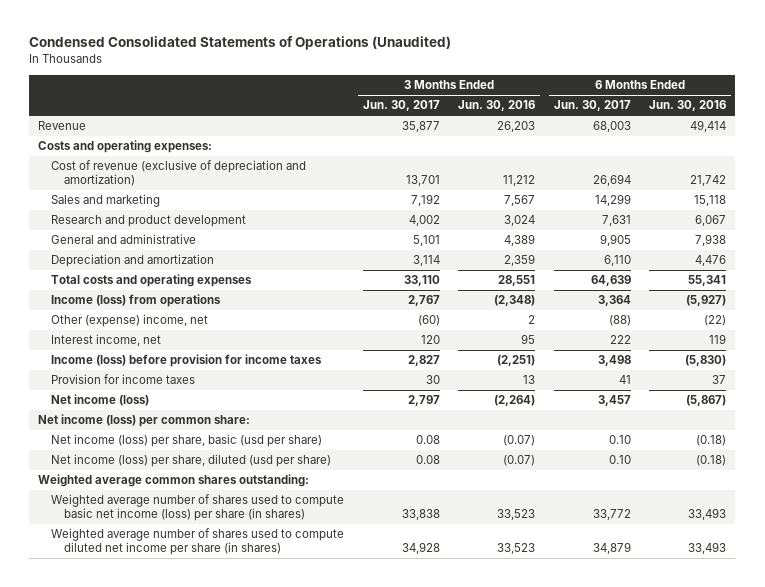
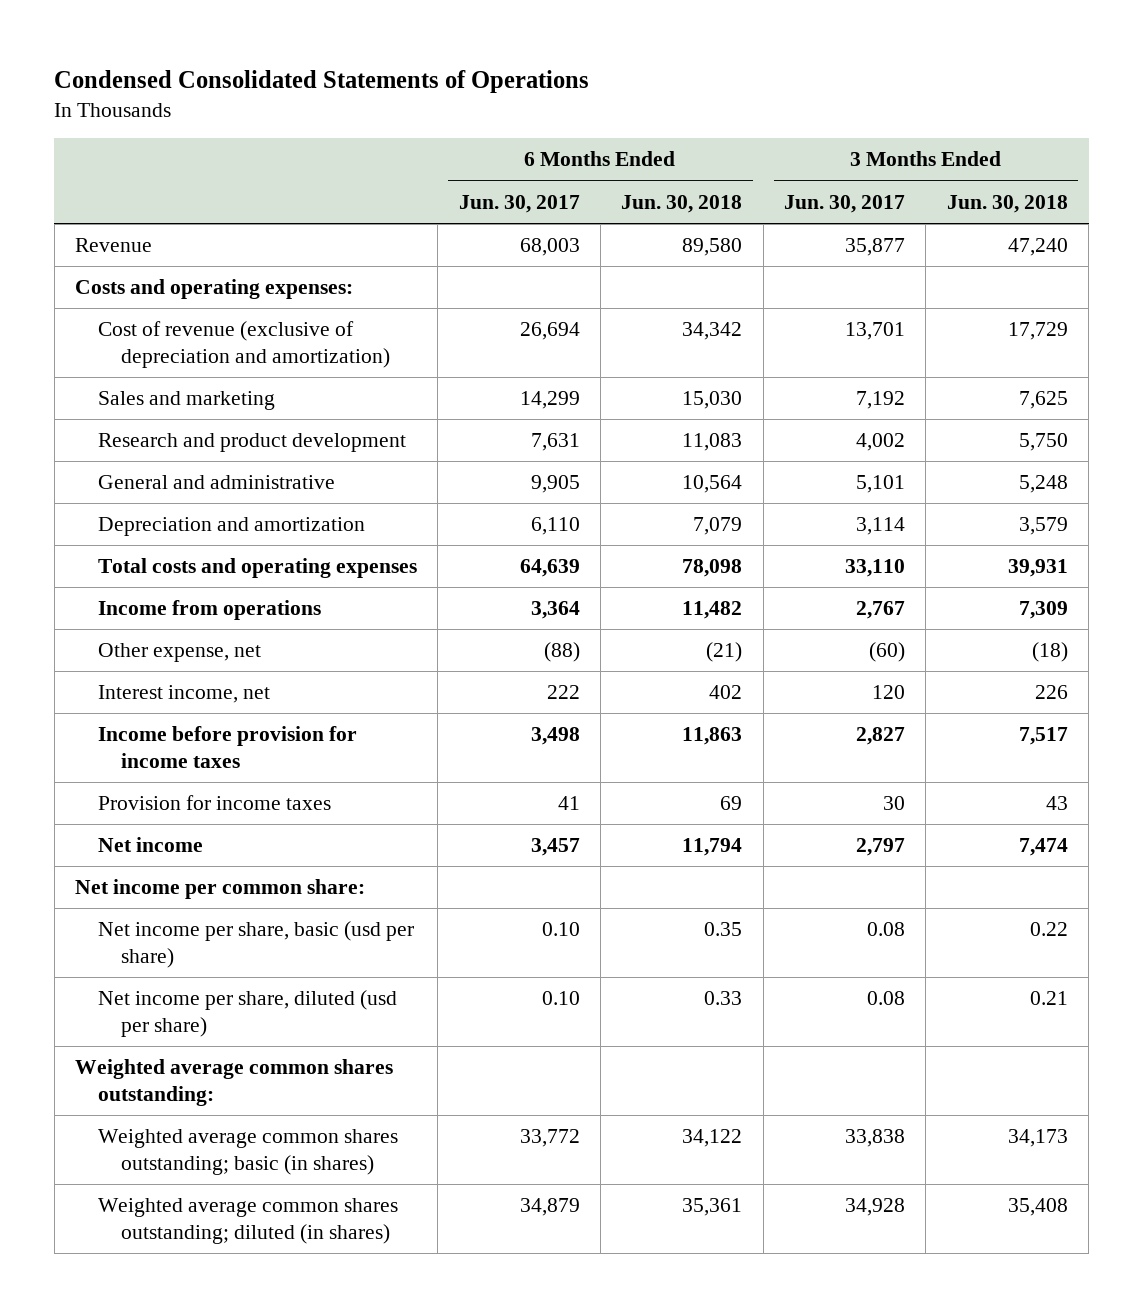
[29,36,452,51] Condensed Consolidated Statements of Operations (Unaudited) -> [54,69,590,93] Condensed Consolidated Statements of Operations
[458,100,536,112] Jun. 30, 2016 -> none
[649,100,727,112] Jun. 30, 2016 -> none
none -> [621,194,743,213] Jun. 30, 2018
none -> [946,194,1068,213] Jun. 30, 2018
[51,294,222,308] Income (loss) from operations -> [97,600,321,621] Income from operations
[51,314,209,328] Other (expense) income, net -> [97,643,261,663] Other expense, net
[51,354,323,368] Income (loss) before provision for income taxes -> [97,726,357,768] Income before provision for income taxes
[51,394,150,407] Net income (loss) -> [97,837,203,853] Net income
[38,414,251,428] Net income (loss) per common share: -> [75,879,366,900] Net income per common share:
[51,434,323,448] Net income (loss) per share, basic (usd per share) -> [97,921,414,968] Net income per share, basic (usd per share)
[51,454,332,468] Net income (loss) per share, diluted (usd per share) -> [97,990,397,1037] Net income per share, diluted (usd per share)
[51,494,345,522] Weighted average number of shares used to compute basic net income (loss) per share (in shares) -> [97,1129,398,1175] Weighted average common shares outstanding; basic (in shares)
[51,528,345,556] Weighted average number of shares used to compute diluted net income per share (in shares) -> [97,1198,398,1244] Weighted average common shares outstanding; diluted (in shares)

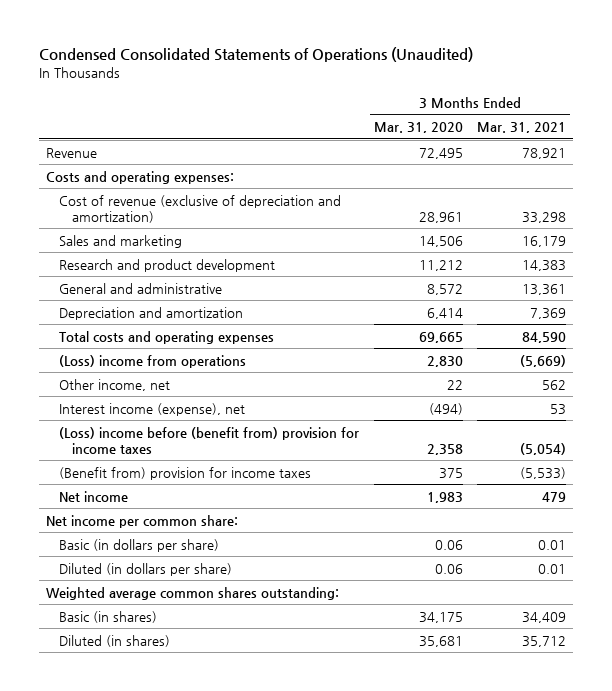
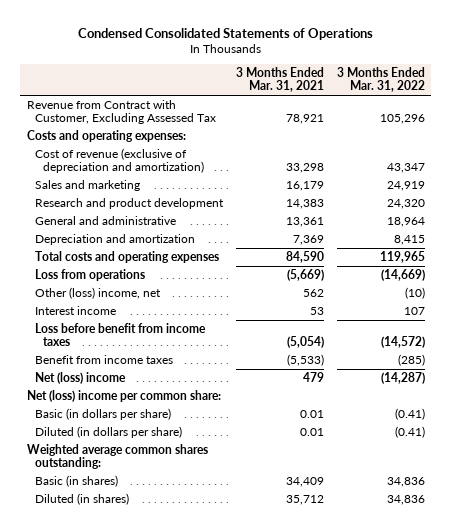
[38,47,473,63] Condensed Consolidated Statements of Operations (Unaudited) -> [77,27,373,40] Condensed Consolidated Statements of Operations
[373,122,463,134] Mar. 31, 2020 -> none
none -> [336,67,425,93] 3 Months Ended Mar. 31, 2022
[46,147,98,158] Revenue -> [26,100,216,125] Revenue from Contract with Customer, Excluding Assessed Tax
[59,354,247,368] (Loss) income from operations -> [34,269,145,282] Loss from operations
[59,378,171,391] Other income, net -> [34,287,161,300] Other (loss) income, net
[59,402,246,416] Interest income (expense), net -> [34,306,116,316] Interest income
[59,426,360,454] (Loss) income before (benefit from) provision for income taxes -> [34,323,206,347] Loss before benefit from income taxes
[59,466,312,480] (Benefit from) provision for income taxes -> [34,355,173,365] Benefit from income taxes
[59,490,129,502] Net income -> [34,372,126,385] Net (loss) income
[46,514,239,528] Net income per common share: -> [26,390,221,403] Net (loss) income per common share:

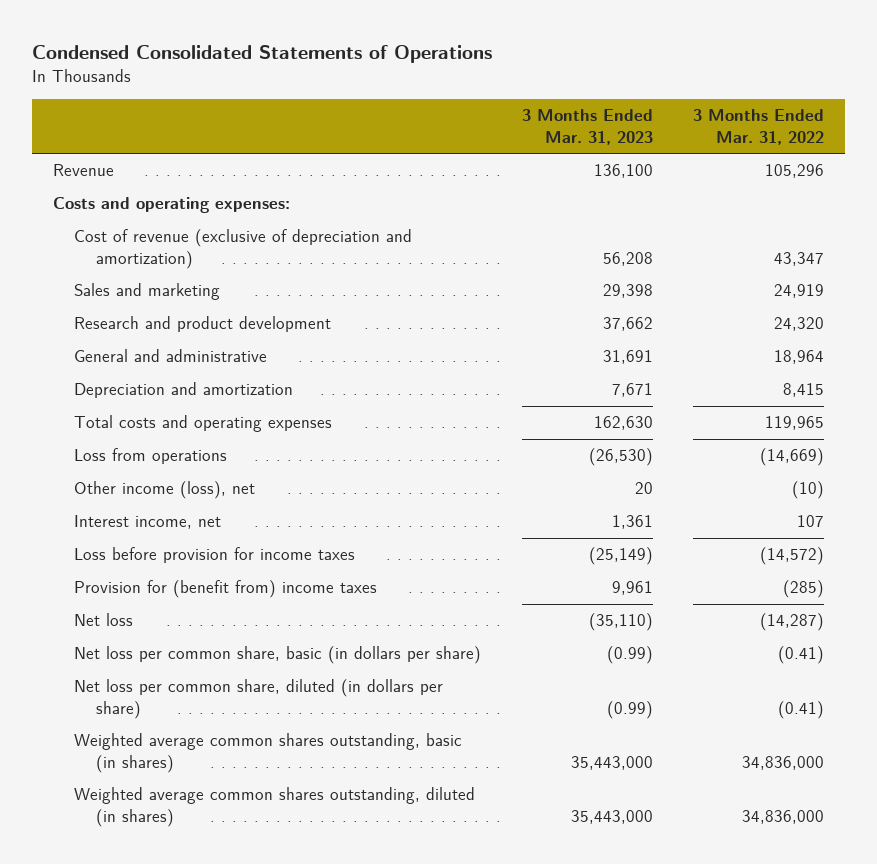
[235,67,324,93] 3 Months Ended Mar. 31, 2021 -> none
none -> [521,109,653,145] 3 Months Ended Mar. 31, 2023
[26,100,216,125] Revenue from Contract with Customer, Excluding Assessed Tax -> [52,164,114,177] Revenue
[26,390,221,403] Net (loss) income per common share: -> none
[26,444,208,470] Weighted average common shares outstanding: -> none
[34,287,161,300] Other (loss) income, net -> [74,481,256,500] Other income (loss), net
[34,306,116,316] Interest income -> [74,515,222,530] Interest income, net
[34,323,206,347] Loss before benefit from income taxes -> [74,547,356,564] Loss before provision for income taxes
[34,355,173,365] Benefit from income taxes -> [74,580,378,599] Provision for (benefit from) income taxes
[34,372,126,385] Net (loss) income -> [74,613,134,627] Net loss
[34,408,171,421] Basic (in dollars per share) -> [74,646,482,665] Net loss per common share, basic (in dollars per share)
[34,426,182,439] Diluted (in dollars per share) -> [74,679,444,719] Net loss per common share, diluted (in dollars per share)
[34,475,118,488] Basic (in shares) -> [74,733,463,773] Weighted average common shares outstanding, basic (in shares)
[386,477,425,488] 34,836 -> [742,755,825,770] 34,836,000
[34,493,129,506] Diluted (in shares) -> [74,787,476,827] Weighted average common shares outstanding, diluted (in shares)
[386,495,425,506] 34,836 -> [742,809,825,824] 34,836,000

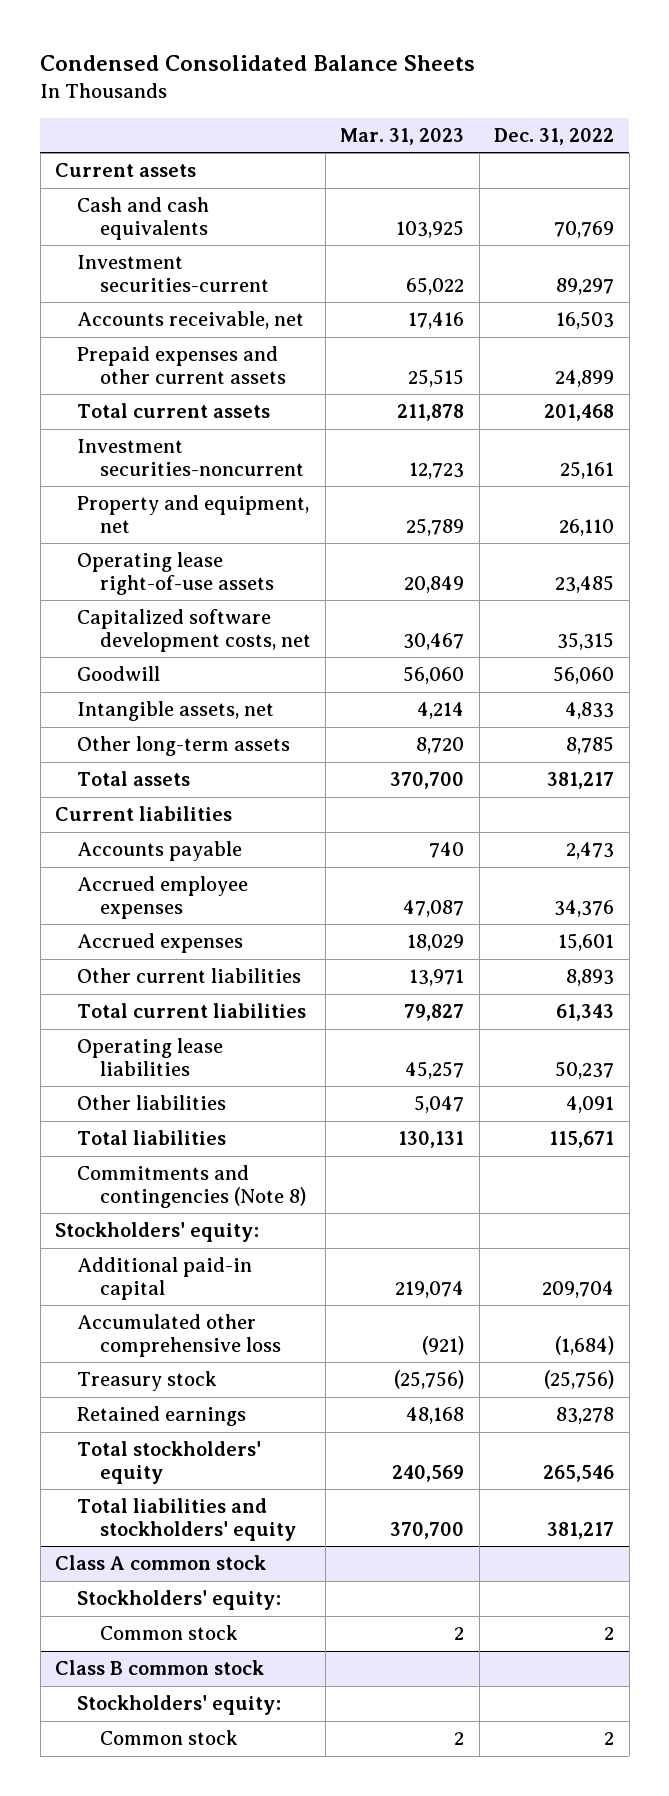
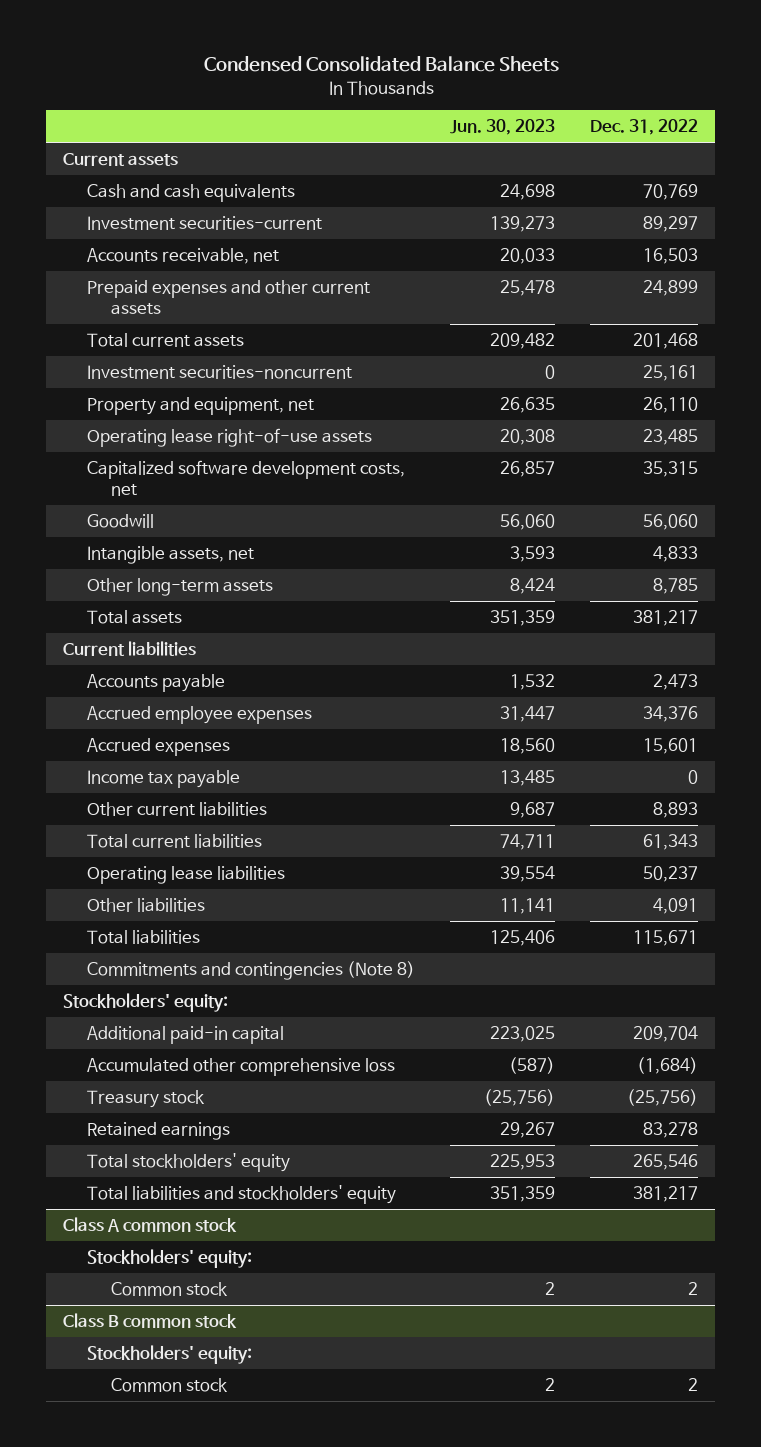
[340,127,465,145] Mar. 31, 2023 -> none
none -> [449,119,555,136] Jun. 30, 2023
none -> [86,770,240,789] Income tax payable

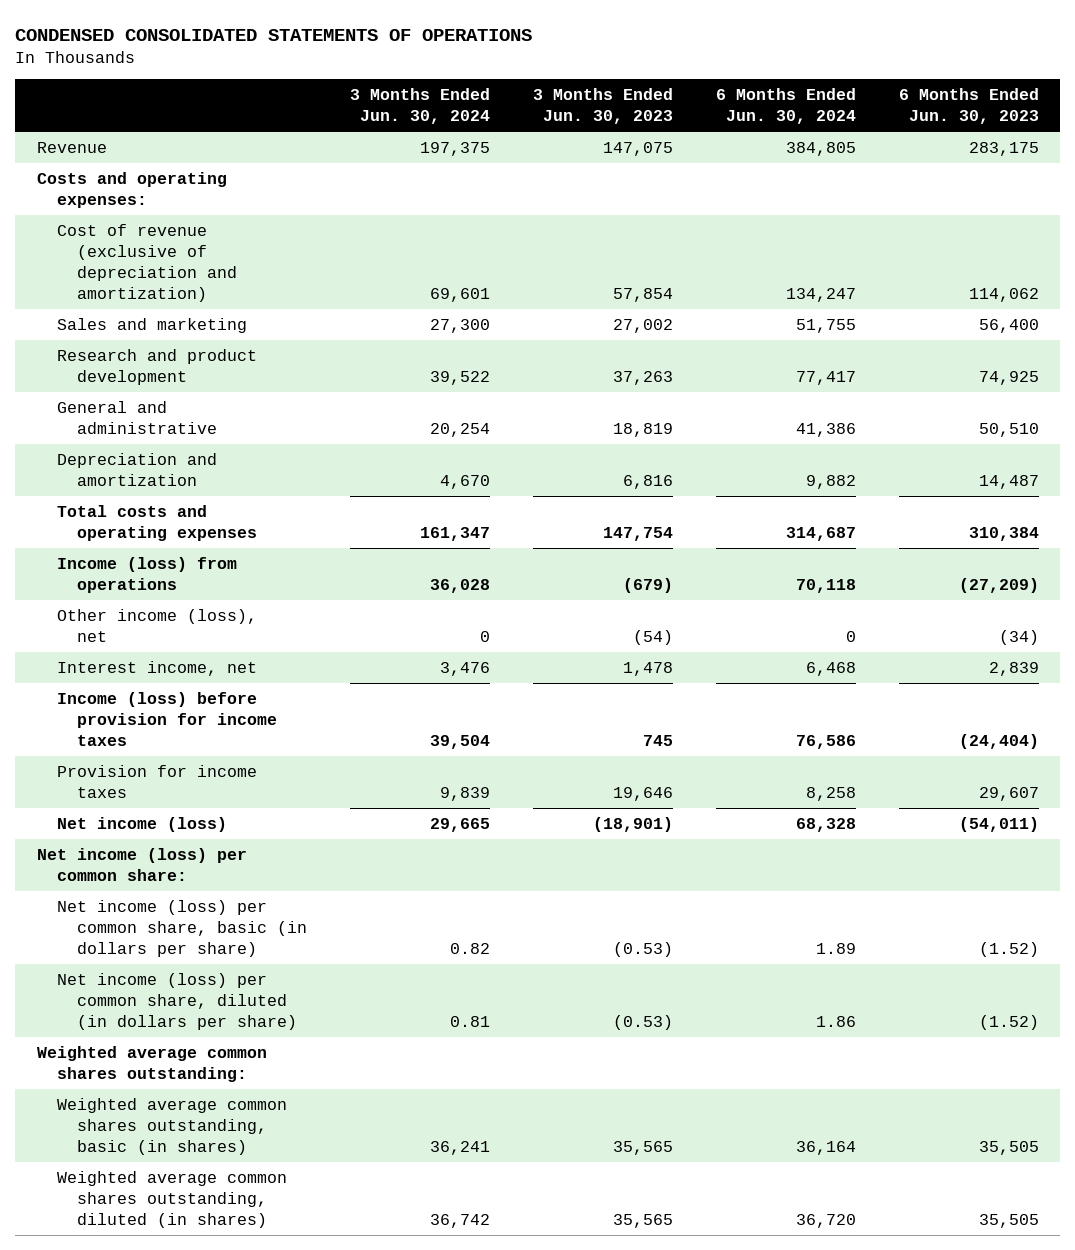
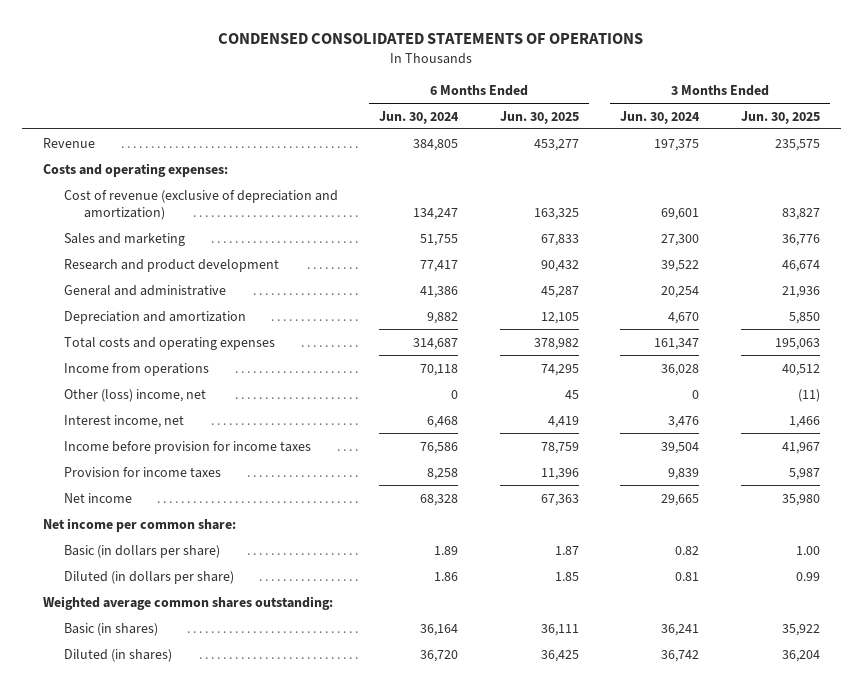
[532,88,673,125] 3 Months Ended Jun. 30, 2023 -> none
[898,88,1039,125] 6 Months Ended Jun. 30, 2023 -> none
none -> [499,110,579,124] Jun. 30, 2025
none -> [740,110,820,124] Jun. 30, 2025
[56,556,237,594] Income (loss) from operations -> [63,362,209,376] Income from operations
[56,608,257,643] Other income (loss), net -> [63,388,206,402] Other (loss) income, net
[56,691,278,747] Income (loss) before provision for income taxes -> [63,440,311,454] Income before provision for income taxes
[56,816,227,832] Net income (loss) -> [63,492,132,503] Net income
[36,847,247,882] Net income (loss) per common share: -> [43,517,237,532] Net income per common share:
[56,899,308,958] Net income (loss) per common share, basic (in dollars per share) -> [63,544,220,558] Basic (in dollars per share)
[56,972,298,1031] Net income (loss) per common share, diluted (in dollars per share) -> [63,570,234,584] Diluted (in dollars per share)
[56,1097,287,1156] Weighted average common shares outstanding, basic (in shares) -> [63,622,158,636] Basic (in shares)
[56,1170,287,1229] Weighted average common shares outstanding, diluted (in shares) -> [63,648,172,662] Diluted (in shares)

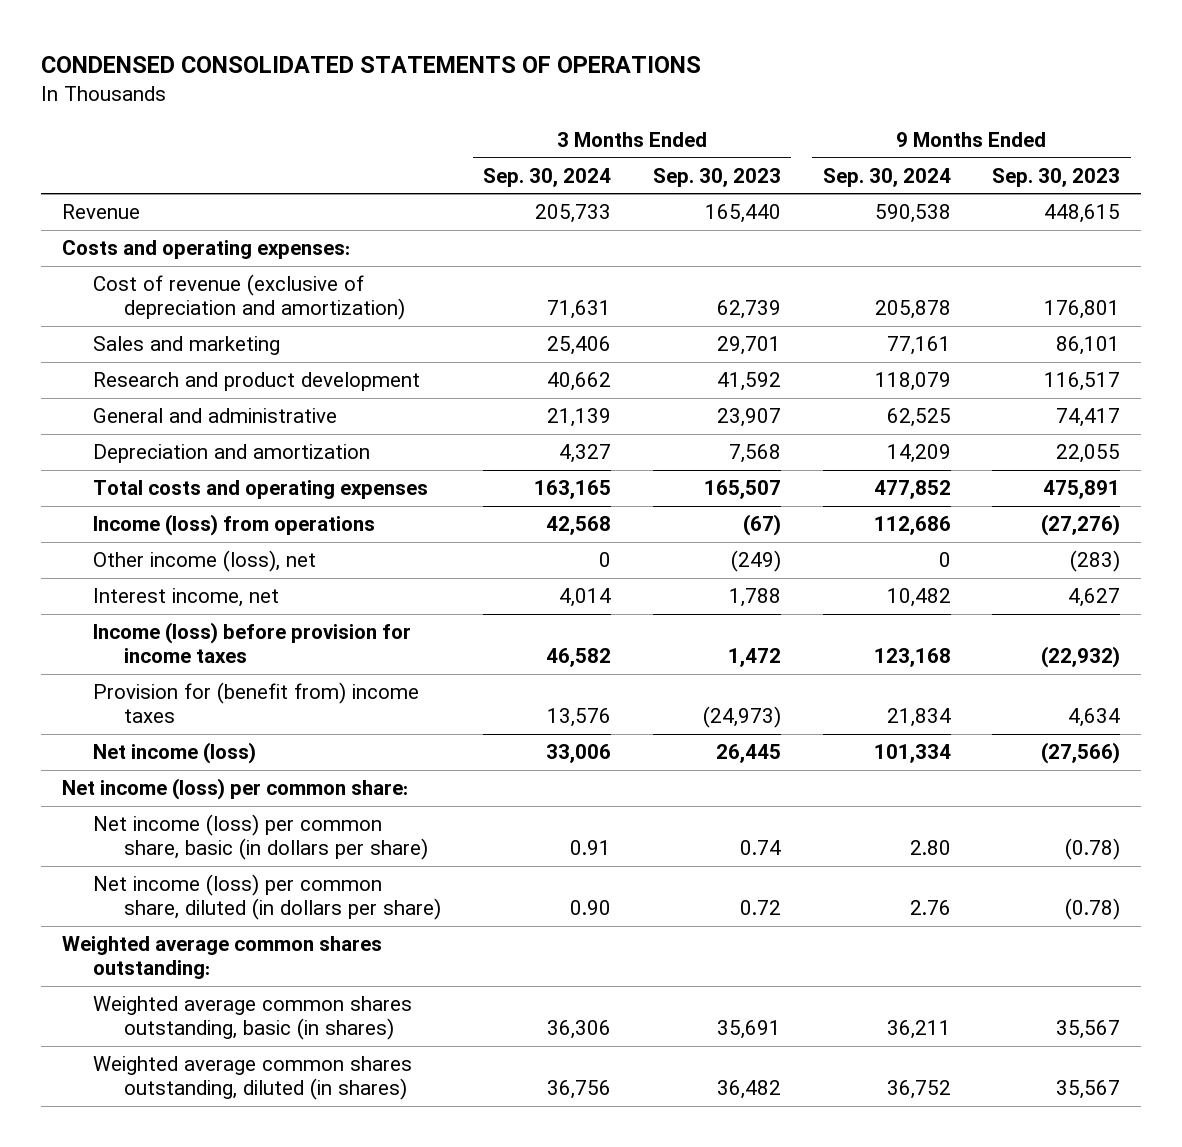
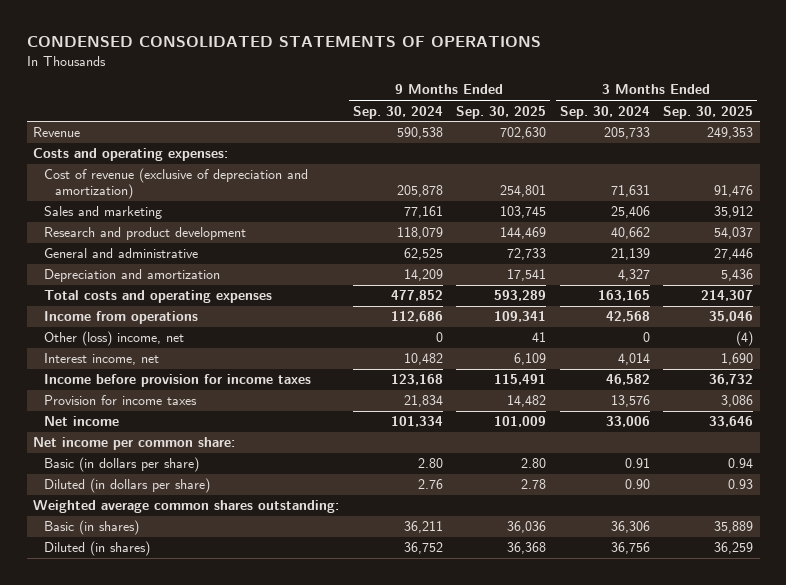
[652,167,781,187] Sep. 30, 2023 -> none
[992,167,1121,187] Sep. 30, 2023 -> none
none -> [456,105,547,119] Sep. 30, 2025
none -> [663,105,754,119] Sep. 30, 2025
[93,514,376,537] Income (loss) from operations -> [44,311,199,325] Income from operations
[93,550,317,573] Other income (loss), net -> [44,331,185,347] Other (loss) income, net
[93,622,412,664] Income (loss) before provision for income taxes -> [44,374,312,388] Income before provision for income taxes
[93,682,420,724] Provision for (benefit from) income taxes -> [44,395,198,406] Provision for income taxes
[93,742,257,765] Net income (loss) -> [44,416,120,427] Net income
[61,778,408,801] Net income (loss) per common share: -> [33,437,236,451] Net income per common share:
[93,814,429,861] Net income (loss) per common share, basic (in dollars per share) -> [44,457,200,473] Basic (in dollars per share)
[93,874,442,921] Net income (loss) per common share, diluted (in dollars per share) -> [44,478,211,494] Diluted (in dollars per share)
[93,996,413,1041] Weighted average common shares outstanding, basic (in shares) -> [44,520,140,536] Basic (in shares)
[93,1056,413,1101] Weighted average common shares outstanding, diluted (in shares) -> [44,541,151,557] Diluted (in shares)

